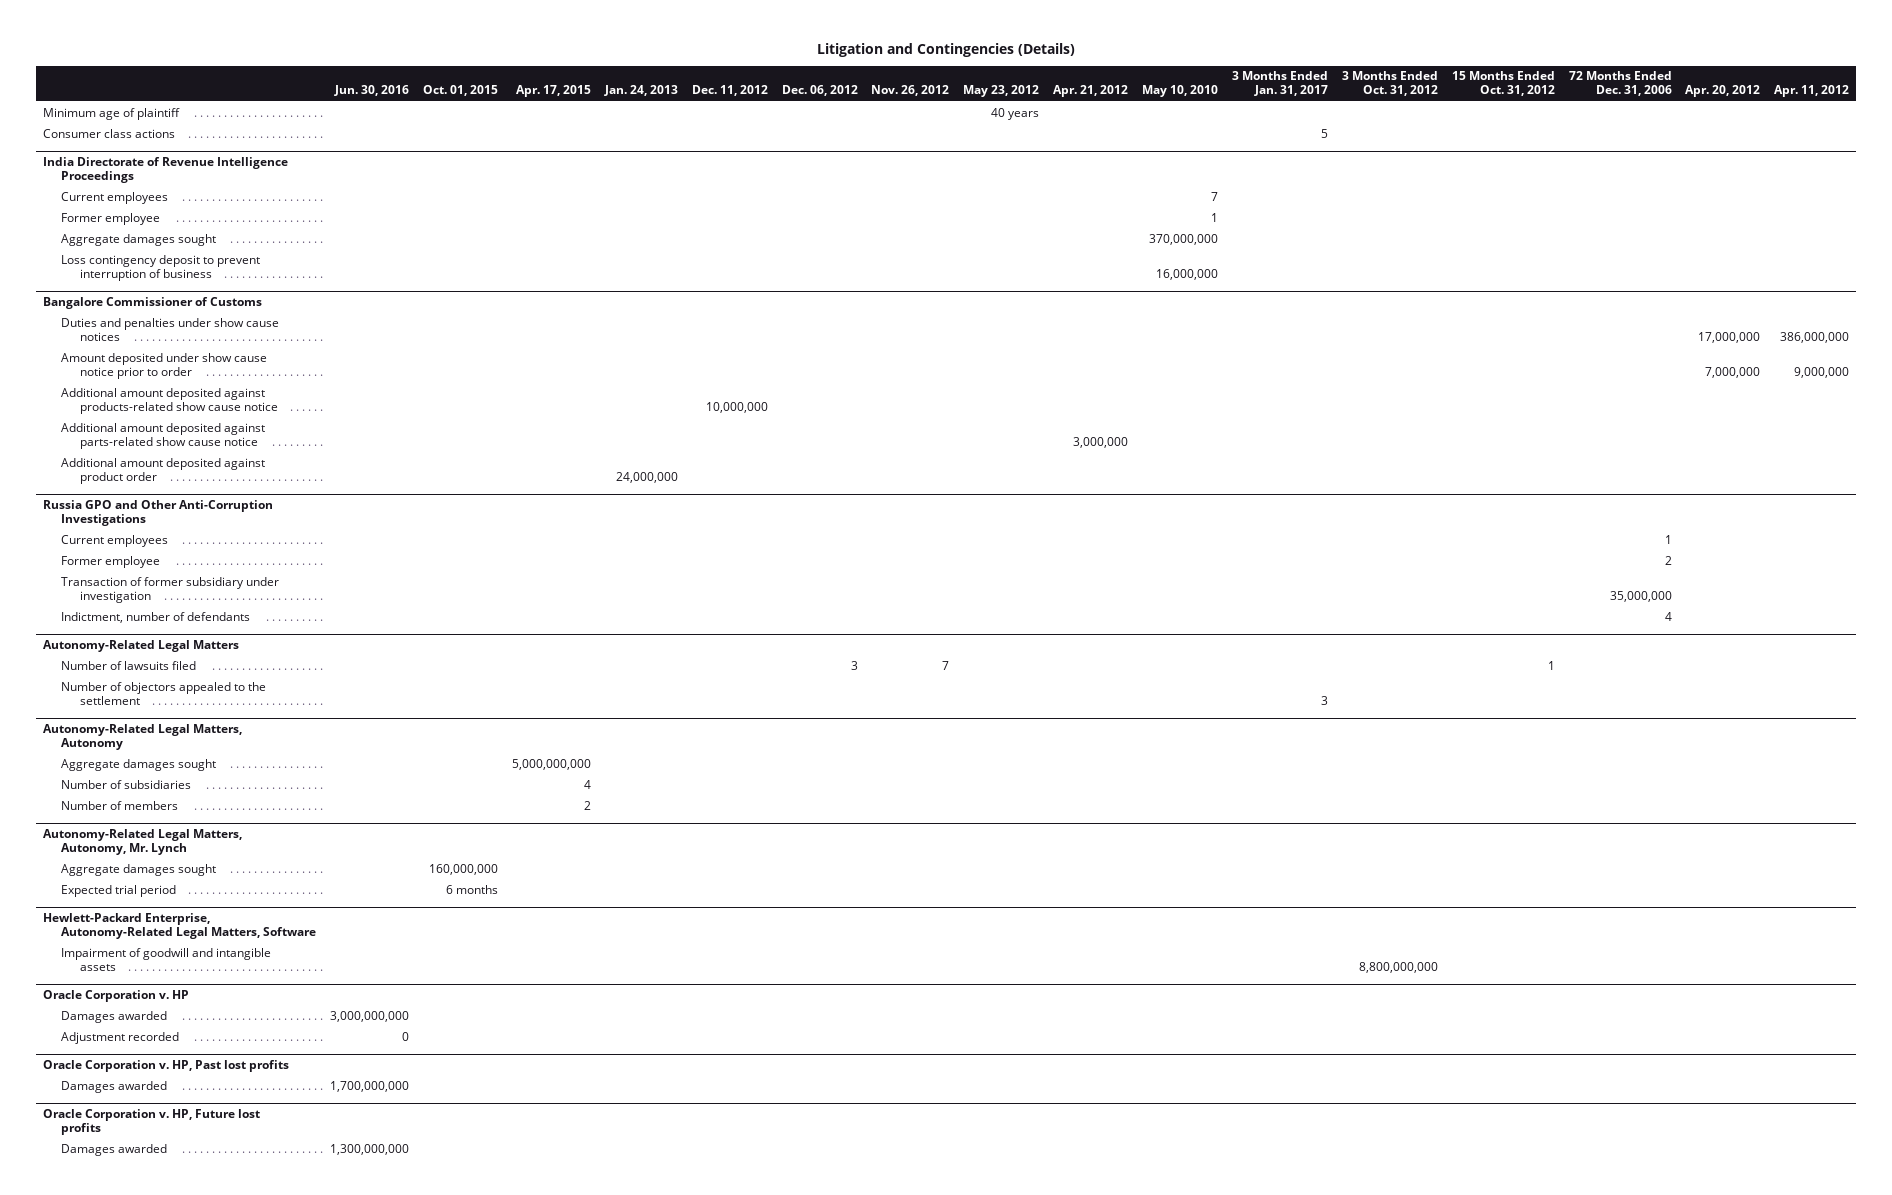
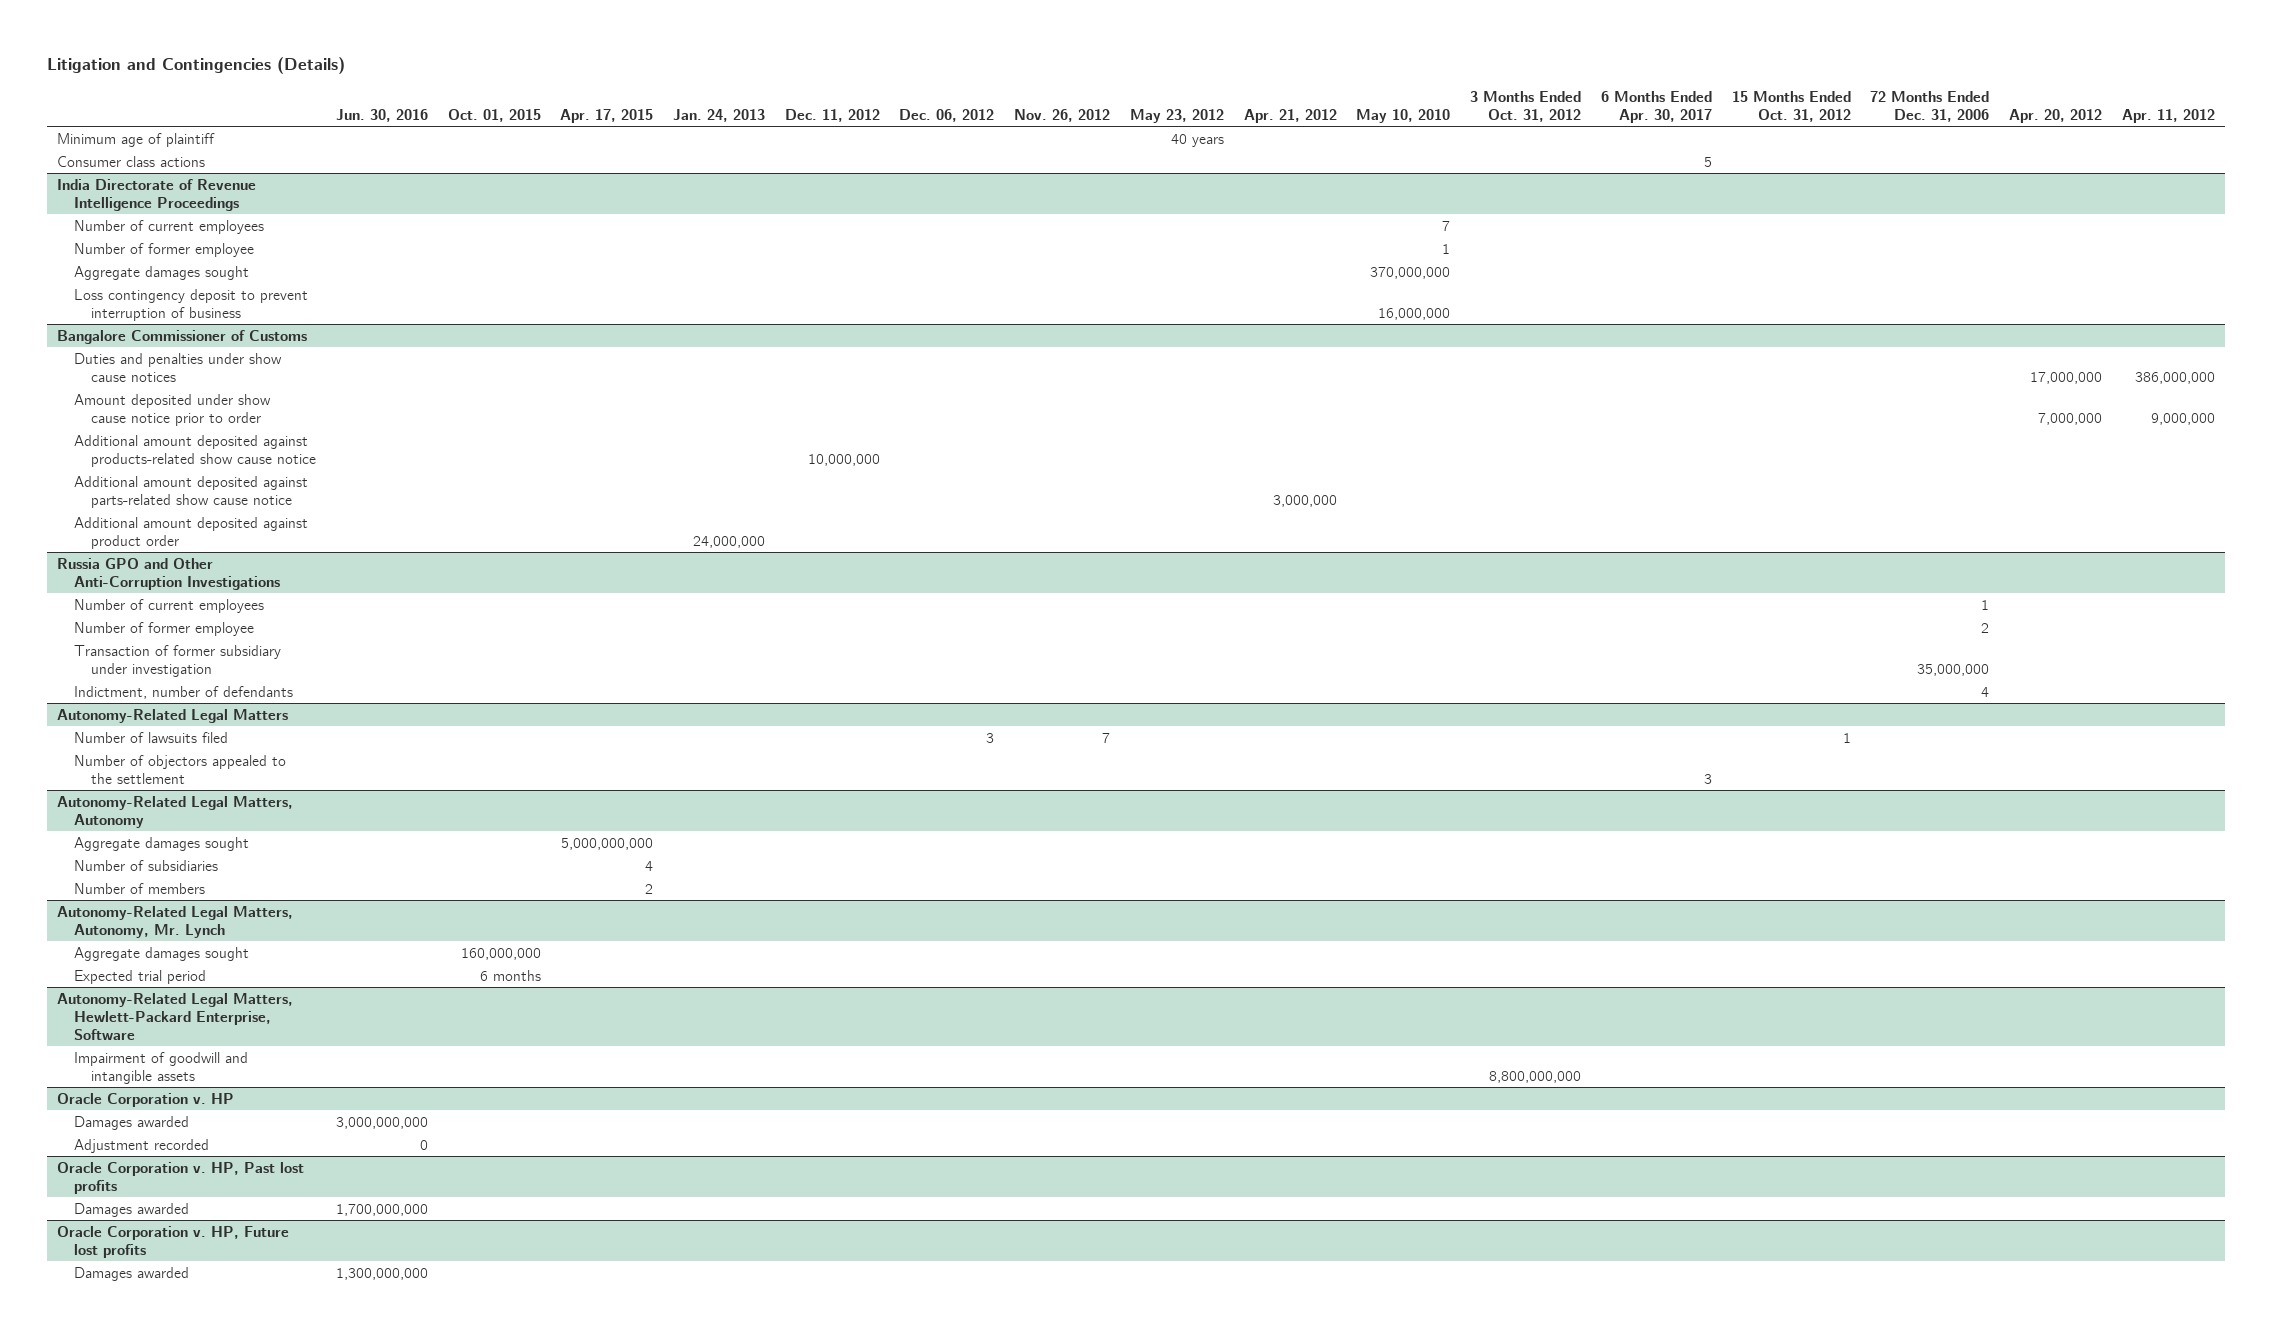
[1231,71,1328,97] 3 Months Ended Jan. 31, 2017 -> none
none -> [1600,90,1712,123] 6 Months Ended Apr. 30, 2017
[61,191,169,204] Current employees -> [74,219,265,234] Number of current employees
[61,212,161,225] Former employee -> [74,242,255,257] Number of former employee
[61,534,169,547] Current employees -> [74,598,265,613] Number of current employees
[61,555,161,568] Former employee -> [74,621,255,636] Number of former employee
[42,912,317,939] Hewlett-Packard Enterprise, Autonomy-Related Legal Matters, Software -> [57,992,294,1040] Autonomy-Related Legal Matters, Hewlett-Packard Enterprise, Software

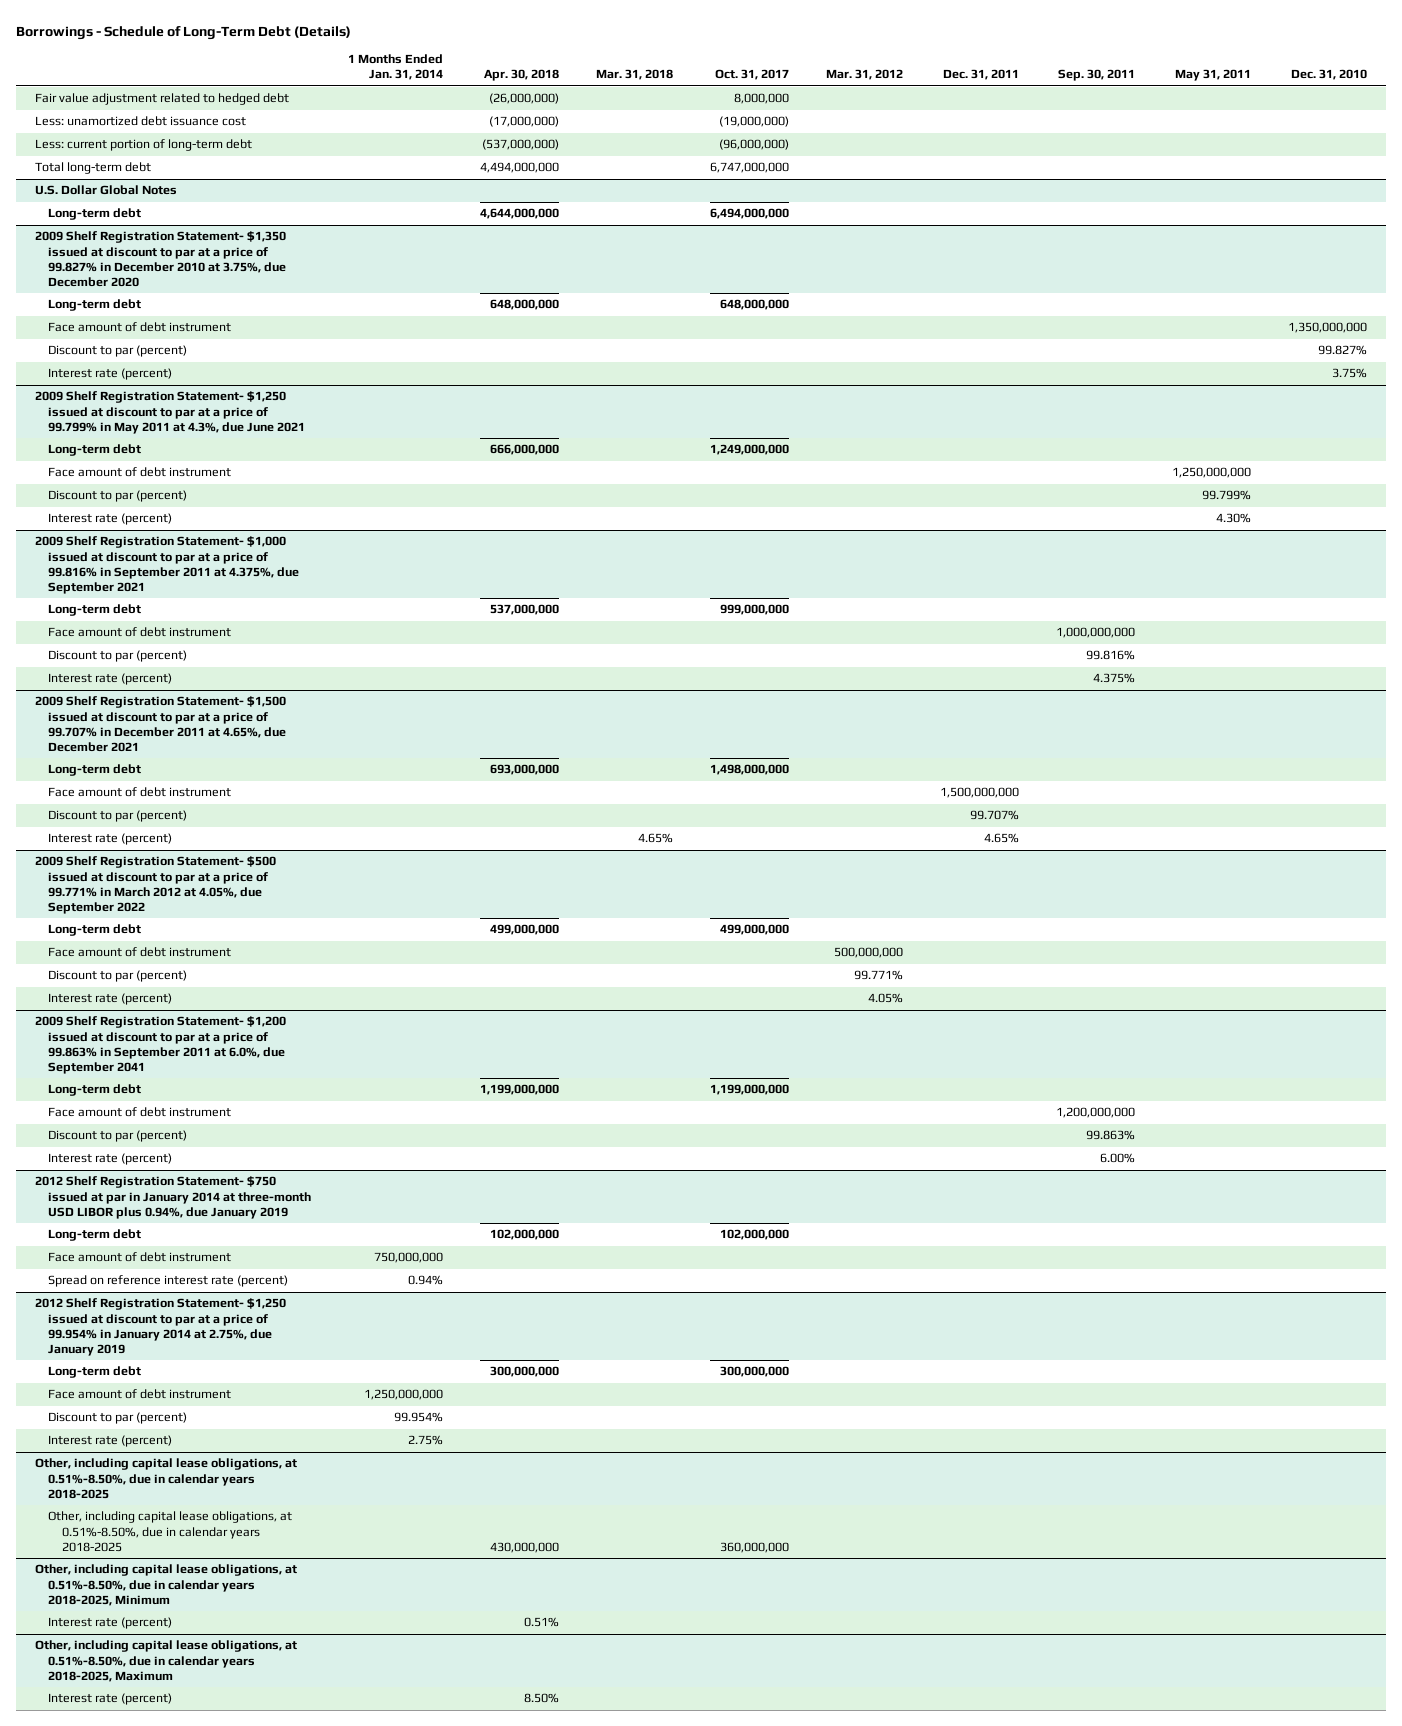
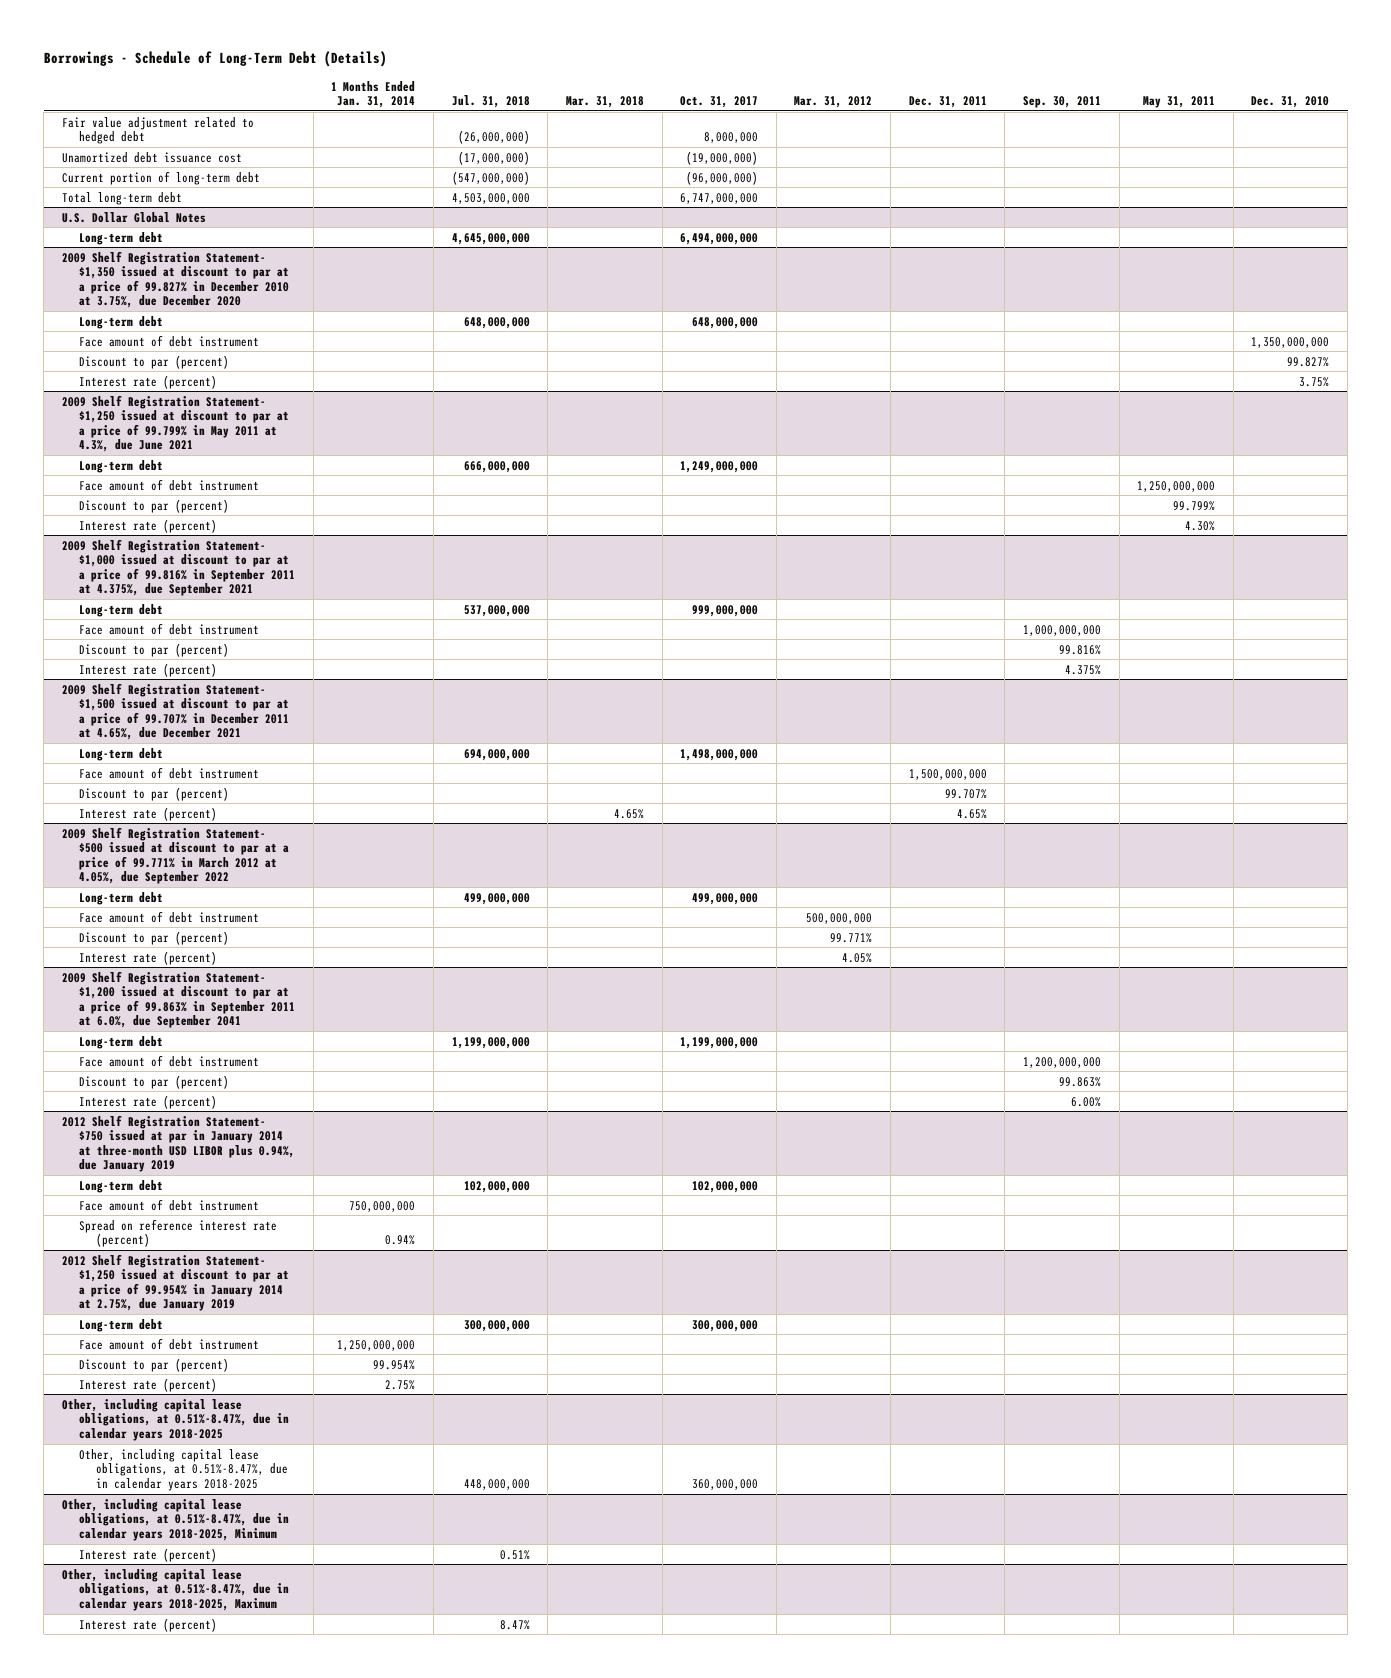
[484,69,560,82] Apr. 30, 2018 -> none
none -> [451,95,530,109] Jul. 31, 2018
[34,116,246,127] Less: unamortized debt issuance cost -> [62,151,243,163] Unamortized debt issuance cost
[34,139,252,152] Less: current portion of long-term debt -> [62,170,261,185] Current portion of long-term debt
[34,1458,297,1499] Other, including capital lease obligations, at 0.51%-8.50%, due in calendar years 2018-2025 -> [62,1398,290,1441] Other, including capital lease obligations, at 0.51%-8.47%, due in calendar years 2018-2025
[48,1511,293,1552] Other, including capital lease obligations, at 0.51%-8.50%, due in calendar years 2018-2025 -> [79,1448,289,1491] Other, including capital lease obligations, at 0.51%-8.47%, due in calendar years 2018-2025
[34,1564,297,1606] Other, including capital lease obligations, at 0.51%-8.50%, due in calendar years 2018-2025, Minimum -> [62,1498,290,1541] Other, including capital lease obligations, at 0.51%-8.47%, due in calendar years 2018-2025, Minimum
[34,1640,297,1682] Other, including capital lease obligations, at 0.51%-8.50%, due in calendar years 2018-2025, Maximum -> [62,1568,290,1611] Other, including capital lease obligations, at 0.51%-8.47%, due in calendar years 2018-2025, Maximum

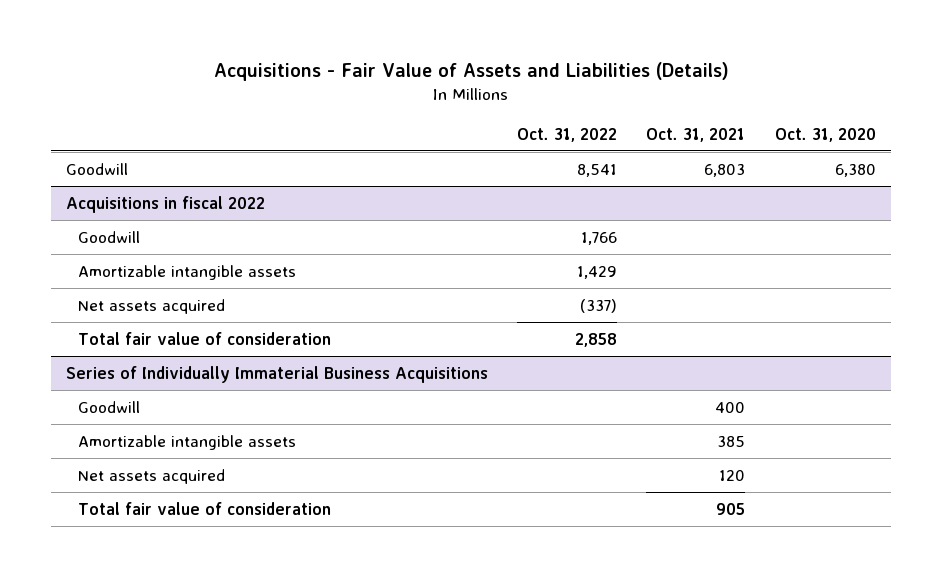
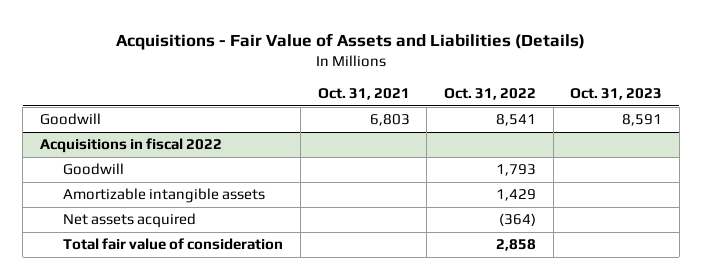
[774,127,876,142] Oct. 31, 2020 -> none
none -> [570,88,663,101] Oct. 31, 2023
[580,231,617,245] 1,766 -> [496,164,537,177] 1,793
[579,298,617,313] (337) -> [499,213,537,227] (364)
[65,365,488,383] Series of Individually Immaterial Business Acquisitions -> none
[78,400,141,413] Goodwill -> none
[78,434,297,450] Amortizable intangible assets -> none
[78,468,226,484] Net assets acquired -> none
[78,501,332,515] Total fair value of consideration -> none

